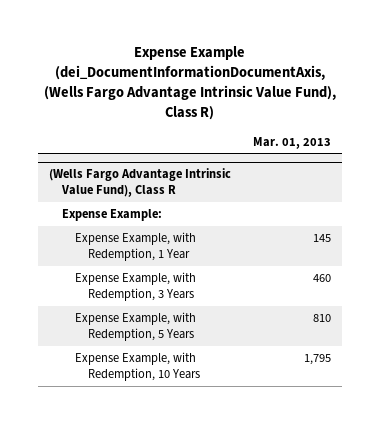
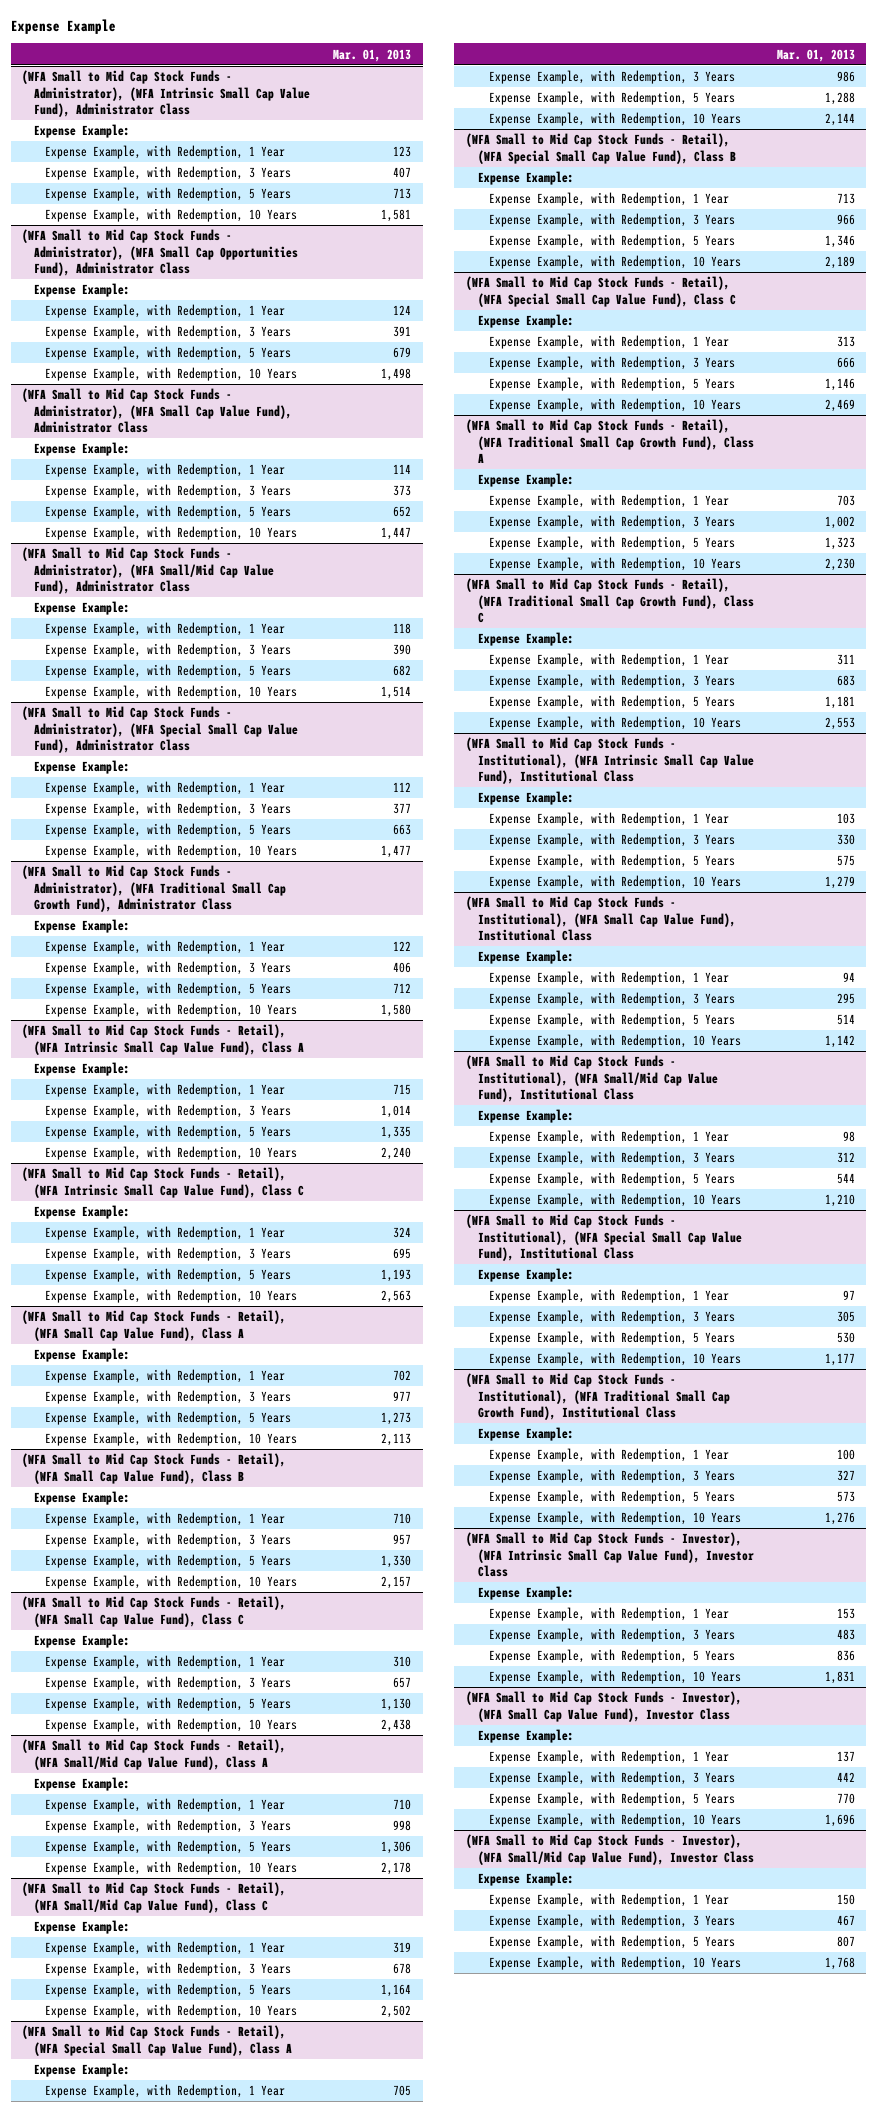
[43,46,336,120] Expense Example (dei_DocumentInformationDocumentAxis, (Wells Fargo Advantage Intrinsic Value Fund), Class R) -> [10,18,116,34] Expense Example
[48,168,231,198] (Wells Fargo Advantage Intrinsic Value Fund), Class R -> none
none -> [22,70,310,117] (WFA Small to Mid Cap Stock Funds - Administrator), (WFA Intrinsic Small Cap Value Fund), Administrator Class
[312,234,331,243] 145 -> [392,146,411,158] 123
[312,274,331,283] 460 -> [392,167,411,179] 407
[312,314,331,323] 810 -> [392,188,411,200] 713
[303,354,331,366] 1,795 -> [380,209,411,223] 1,581
none -> [22,229,298,276] (WFA Small to Mid Cap Stock Funds - Administrator), (WFA Small Cap Opportunities Fund), Administrator Class
none -> [33,283,130,298] Expense Example:
none -> [45,304,286,319] Expense Example, with Redemption, 1 Year
none -> [45,325,292,340] Expense Example, with Redemption, 3 Years
none -> [45,346,292,361] Expense Example, with Redemption, 5 Years
none -> [45,367,298,382] Expense Example, with Redemption, 10 Years
none -> [22,388,292,433] (WFA Small to Mid Cap Stock Funds - Administrator), (WFA Small Cap Value Fund), Administrator Class
none -> [33,442,130,457] Expense Example:
none -> [45,463,286,478] Expense Example, with Redemption, 1 Year
none -> [45,484,292,499] Expense Example, with Redemption, 3 Years
none -> [45,505,292,520] Expense Example, with Redemption, 5 Years
none -> [45,526,298,541] Expense Example, with Redemption, 10 Years
none -> [22,547,274,594] (WFA Small to Mid Cap Stock Funds - Administrator), (WFA Small/Mid Cap Value Fund), Administrator Class
none -> [33,601,130,616] Expense Example:
none -> [45,622,286,637] Expense Example, with Redemption, 1 Year
none -> [45,643,292,658] Expense Example, with Redemption, 3 Years
none -> [45,664,292,679] Expense Example, with Redemption, 5 Years
none -> [45,685,298,700] Expense Example, with Redemption, 10 Years
none -> [22,706,298,753] (WFA Small to Mid Cap Stock Funds - Administrator), (WFA Special Small Cap Value Fund), Administrator Class
none -> [33,760,130,775] Expense Example:
none -> [45,781,286,796] Expense Example, with Redemption, 1 Year
none -> [45,802,292,817] Expense Example, with Redemption, 3 Years
none -> [45,823,292,838] Expense Example, with Redemption, 5 Years
none -> [45,844,298,859] Expense Example, with Redemption, 10 Years
none -> [22,865,286,912] (WFA Small to Mid Cap Stock Funds - Administrator), (WFA Traditional Small Cap Growth Fund), Administrator Class
none -> [33,919,130,934] Expense Example:
none -> [45,940,286,955] Expense Example, with Redemption, 1 Year
none -> [45,961,292,976] Expense Example, with Redemption, 3 Years
none -> [45,982,292,997] Expense Example, with Redemption, 5 Years
none -> [45,1003,298,1018] Expense Example, with Redemption, 10 Years
none -> [22,1024,304,1055] (WFA Small to Mid Cap Stock Funds - Retail), (WFA Intrinsic Small Cap Value Fund), Class A
none -> [33,1062,130,1077] Expense Example:
none -> [45,1083,286,1098] Expense Example, with Redemption, 1 Year
none -> [45,1104,292,1119] Expense Example, with Redemption, 3 Years
none -> [45,1125,292,1140] Expense Example, with Redemption, 5 Years
none -> [45,1146,298,1161] Expense Example, with Redemption, 10 Years
none -> [22,1167,304,1198] (WFA Small to Mid Cap Stock Funds - Retail), (WFA Intrinsic Small Cap Value Fund), Class C
none -> [33,1205,130,1220] Expense Example:
none -> [45,1226,286,1241] Expense Example, with Redemption, 1 Year
none -> [45,1247,292,1262] Expense Example, with Redemption, 3 Years
none -> [45,1268,292,1283] Expense Example, with Redemption, 5 Years
none -> [45,1289,298,1304] Expense Example, with Redemption, 10 Years
none -> [22,1310,287,1341] (WFA Small to Mid Cap Stock Funds - Retail), (WFA Small Cap Value Fund), Class A
none -> [33,1348,130,1363] Expense Example:
none -> [45,1369,286,1384] Expense Example, with Redemption, 1 Year
none -> [45,1390,292,1405] Expense Example, with Redemption, 3 Years
none -> [45,1411,292,1426] Expense Example, with Redemption, 5 Years
none -> [45,1432,298,1447] Expense Example, with Redemption, 10 Years
none -> [22,1453,287,1484] (WFA Small to Mid Cap Stock Funds - Retail), (WFA Small Cap Value Fund), Class B
none -> [33,1491,130,1506] Expense Example:
none -> [45,1512,286,1527] Expense Example, with Redemption, 1 Year
none -> [45,1533,292,1548] Expense Example, with Redemption, 3 Years
none -> [45,1554,292,1569] Expense Example, with Redemption, 5 Years
none -> [45,1575,298,1590] Expense Example, with Redemption, 10 Years
none -> [22,1596,287,1627] (WFA Small to Mid Cap Stock Funds - Retail), (WFA Small Cap Value Fund), Class C
none -> [33,1634,130,1649] Expense Example:
none -> [45,1655,286,1670] Expense Example, with Redemption, 1 Year
none -> [45,1676,292,1691] Expense Example, with Redemption, 3 Years
none -> [45,1697,292,1712] Expense Example, with Redemption, 5 Years
none -> [45,1718,298,1733] Expense Example, with Redemption, 10 Years
none -> [22,1739,287,1770] (WFA Small to Mid Cap Stock Funds - Retail), (WFA Small/Mid Cap Value Fund), Class A
none -> [33,1777,130,1792] Expense Example:
none -> [45,1798,286,1813] Expense Example, with Redemption, 1 Year
none -> [45,1819,292,1834] Expense Example, with Redemption, 3 Years
none -> [45,1840,292,1855] Expense Example, with Redemption, 5 Years
none -> [45,1861,298,1876] Expense Example, with Redemption, 10 Years
none -> [22,1882,287,1913] (WFA Small to Mid Cap Stock Funds - Retail), (WFA Small/Mid Cap Value Fund), Class C
none -> [33,1920,130,1935] Expense Example:
none -> [45,1941,286,1956] Expense Example, with Redemption, 1 Year
none -> [45,1962,292,1977] Expense Example, with Redemption, 3 Years
none -> [45,1983,292,1998] Expense Example, with Redemption, 5 Years
none -> [45,2004,298,2019] Expense Example, with Redemption, 10 Years
none -> [22,2025,292,2056] (WFA Small to Mid Cap Stock Funds - Retail), (WFA Special Small Cap Value Fund), Class A
none -> [33,2063,130,2078] Expense Example:
none -> [45,2084,286,2099] Expense Example, with Redemption, 1 Year
none -> [489,70,736,85] Expense Example, with Redemption, 3 Years
none -> [489,91,736,106] Expense Example, with Redemption, 5 Years
none -> [489,112,742,127] Expense Example, with Redemption, 10 Years
none -> [465,133,736,164] (WFA Small to Mid Cap Stock Funds - Retail), (WFA Special Small Cap Value Fund), Class B
none -> [477,171,574,186] Expense Example:
none -> [489,192,730,207] Expense Example, with Redemption, 1 Year
none -> [489,213,736,228] Expense Example, with Redemption, 3 Years
none -> [489,234,736,249] Expense Example, with Redemption, 5 Years
none -> [489,255,742,270] Expense Example, with Redemption, 10 Years
none -> [465,276,736,307] (WFA Small to Mid Cap Stock Funds - Retail), (WFA Special Small Cap Value Fund), Class C
none -> [477,314,574,329] Expense Example:
none -> [489,335,730,350] Expense Example, with Redemption, 1 Year
none -> [489,356,736,371] Expense Example, with Redemption, 3 Years
none -> [489,377,736,392] Expense Example, with Redemption, 5 Years
none -> [489,398,742,413] Expense Example, with Redemption, 10 Years
none -> [465,419,754,463] (WFA Small to Mid Cap Stock Funds - Retail), (WFA Traditional Small Cap Growth Fund), Class A
none -> [477,473,574,488] Expense Example:
none -> [489,494,730,509] Expense Example, with Redemption, 1 Year
none -> [489,515,736,530] Expense Example, with Redemption, 3 Years
none -> [489,536,736,551] Expense Example, with Redemption, 5 Years
none -> [489,557,742,572] Expense Example, with Redemption, 10 Years
none -> [465,578,754,623] (WFA Small to Mid Cap Stock Funds - Retail), (WFA Traditional Small Cap Growth Fund), Class C
none -> [477,632,574,647] Expense Example:
none -> [489,653,730,668] Expense Example, with Redemption, 1 Year
none -> [489,674,736,689] Expense Example, with Redemption, 3 Years
none -> [489,695,736,710] Expense Example, with Redemption, 5 Years
none -> [489,716,742,731] Expense Example, with Redemption, 10 Years
none -> [465,737,754,784] (WFA Small to Mid Cap Stock Funds - Institutional), (WFA Intrinsic Small Cap Value Fund), Institutional Class
none -> [477,791,574,806] Expense Example:
none -> [489,812,730,827] Expense Example, with Redemption, 1 Year
none -> [489,833,736,848] Expense Example, with Redemption, 3 Years
none -> [489,854,736,869] Expense Example, with Redemption, 5 Years
none -> [489,875,742,890] Expense Example, with Redemption, 10 Years
none -> [465,896,736,941] (WFA Small to Mid Cap Stock Funds - Institutional), (WFA Small Cap Value Fund), Institutional Class
none -> [477,950,574,965] Expense Example:
none -> [489,971,730,986] Expense Example, with Redemption, 1 Year
none -> [489,992,736,1007] Expense Example, with Redemption, 3 Years
none -> [489,1013,736,1028] Expense Example, with Redemption, 5 Years
none -> [489,1034,742,1049] Expense Example, with Redemption, 10 Years
none -> [465,1055,718,1102] (WFA Small to Mid Cap Stock Funds - Institutional), (WFA Small/Mid Cap Value Fund), Institutional Class
none -> [477,1109,574,1124] Expense Example:
none -> [489,1130,730,1145] Expense Example, with Redemption, 1 Year
none -> [489,1151,736,1166] Expense Example, with Redemption, 3 Years
none -> [489,1172,736,1187] Expense Example, with Redemption, 5 Years
none -> [489,1193,742,1208] Expense Example, with Redemption, 10 Years
none -> [465,1214,742,1261] (WFA Small to Mid Cap Stock Funds - Institutional), (WFA Special Small Cap Value Fund), Institutional Class
none -> [477,1268,574,1283] Expense Example:
none -> [489,1289,730,1304] Expense Example, with Redemption, 1 Year
none -> [489,1310,736,1325] Expense Example, with Redemption, 3 Years
none -> [489,1331,736,1346] Expense Example, with Redemption, 5 Years
none -> [489,1352,742,1367] Expense Example, with Redemption, 10 Years
none -> [465,1373,730,1420] (WFA Small to Mid Cap Stock Funds - Institutional), (WFA Traditional Small Cap Growth Fund), Institutional Class
none -> [477,1427,574,1442] Expense Example:
none -> [489,1448,730,1463] Expense Example, with Redemption, 1 Year
none -> [489,1469,736,1484] Expense Example, with Redemption, 3 Years
none -> [489,1490,736,1505] Expense Example, with Redemption, 5 Years
none -> [489,1511,742,1526] Expense Example, with Redemption, 10 Years
none -> [465,1532,754,1577] (WFA Small to Mid Cap Stock Funds - Investor), (WFA Intrinsic Small Cap Value Fund), Investor Class
none -> [477,1586,574,1601] Expense Example:
none -> [489,1607,730,1622] Expense Example, with Redemption, 1 Year
none -> [489,1628,736,1643] Expense Example, with Redemption, 3 Years
none -> [489,1649,736,1664] Expense Example, with Redemption, 5 Years
none -> [489,1670,742,1685] Expense Example, with Redemption, 10 Years
none -> [465,1691,742,1722] (WFA Small to Mid Cap Stock Funds - Investor), (WFA Small Cap Value Fund), Investor Class
none -> [477,1729,574,1744] Expense Example:
none -> [489,1750,730,1765] Expense Example, with Redemption, 1 Year
none -> [489,1771,736,1786] Expense Example, with Redemption, 3 Years
none -> [489,1792,736,1807] Expense Example, with Redemption, 5 Years
none -> [489,1813,742,1828] Expense Example, with Redemption, 10 Years
none -> [465,1834,754,1865] (WFA Small to Mid Cap Stock Funds - Investor), (WFA Small/Mid Cap Value Fund), Investor Class
none -> [477,1872,574,1887] Expense Example:
none -> [489,1893,730,1908] Expense Example, with Redemption, 1 Year
none -> [489,1914,736,1929] Expense Example, with Redemption, 3 Years
none -> [489,1935,736,1950] Expense Example, with Redemption, 5 Years
none -> [489,1956,742,1971] Expense Example, with Redemption, 10 Years

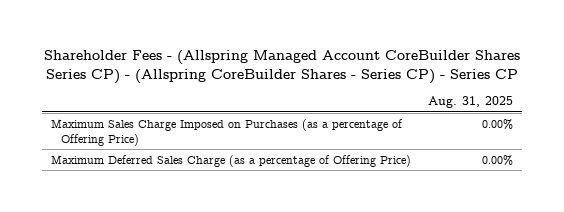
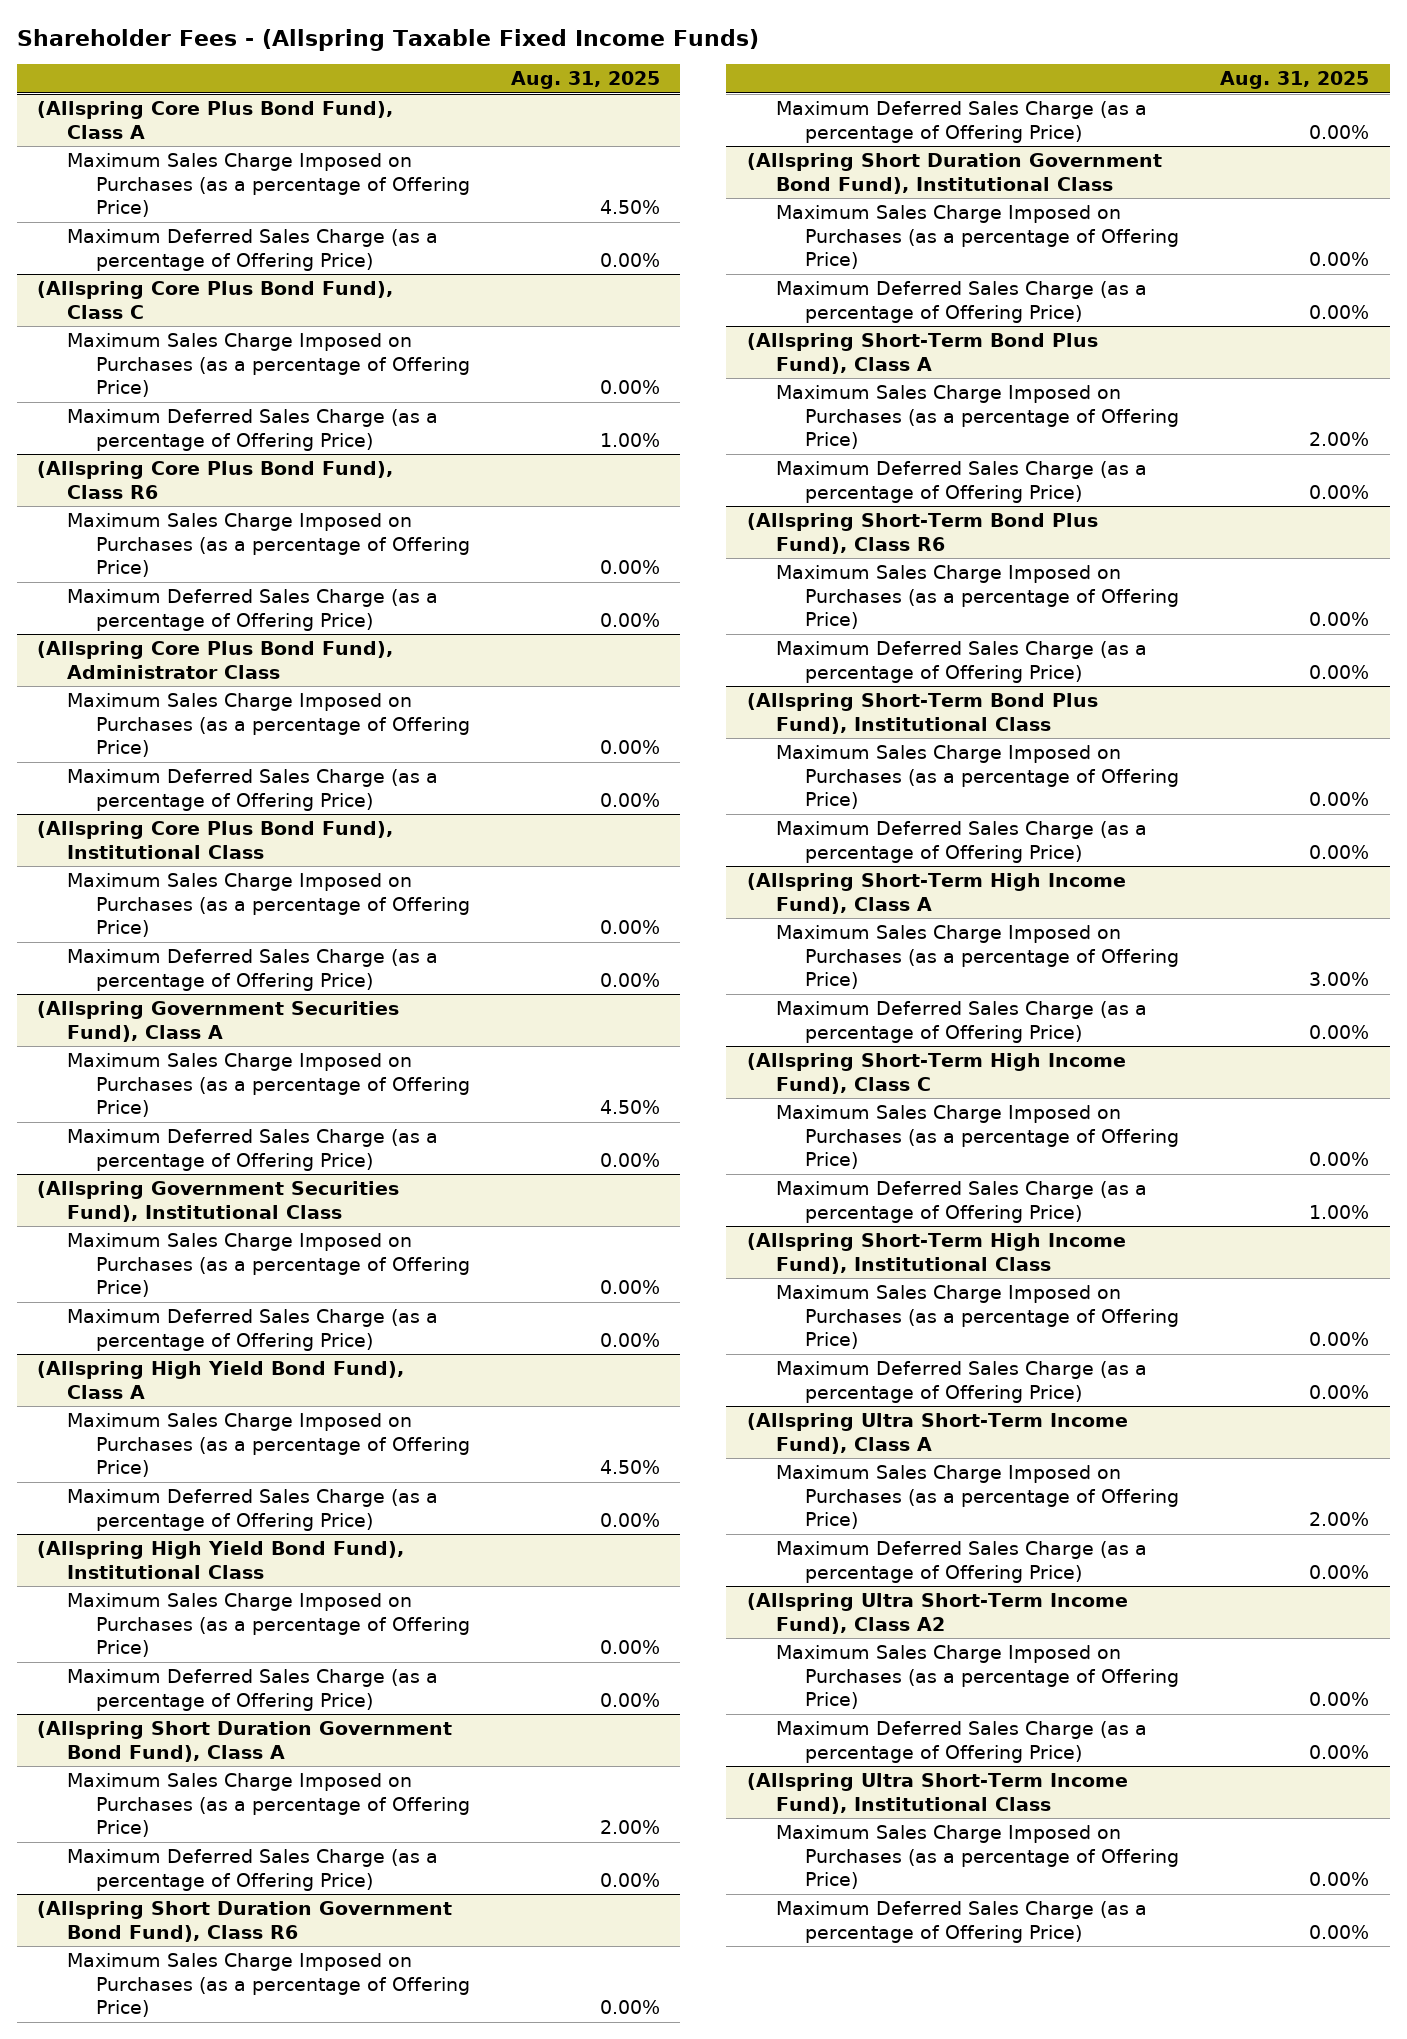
[43,50,520,84] Shareholder Fees - (Allspring Managed Account CoreBuilder Shares Series CP) - (Allspring CoreBuilder Shares - Series CP) - Series CP -> [17,28,760,51] Shareholder Fees - (Allspring Taxable Fixed Income Funds)
none -> [37,100,394,139] (Allspring Core Plus Bond Fund), Class A
none -> [66,152,470,218] Maximum Sales Charge Imposed on Purchases (as a percentage of Offering Price)
none -> [66,228,438,271] Maximum Deferred Sales Charge (as a percentage of Offering Price)
none -> [37,280,394,319] (Allspring Core Plus Bond Fund), Class C
none -> [66,408,438,451] Maximum Deferred Sales Charge (as a percentage of Offering Price)
none -> [37,460,394,499] (Allspring Core Plus Bond Fund), Class R6
none -> [66,512,470,578] Maximum Sales Charge Imposed on Purchases (as a percentage of Offering Price)
none -> [37,640,394,679] (Allspring Core Plus Bond Fund), Administrator Class
none -> [66,692,470,758] Maximum Sales Charge Imposed on Purchases (as a percentage of Offering Price)
none -> [66,768,438,811] Maximum Deferred Sales Charge (as a percentage of Offering Price)
none -> [37,820,394,859] (Allspring Core Plus Bond Fund), Institutional Class
none -> [66,872,470,938] Maximum Sales Charge Imposed on Purchases (as a percentage of Offering Price)
none -> [66,948,438,991] Maximum Deferred Sales Charge (as a percentage of Offering Price)
none -> [37,1000,400,1042] (Allspring Government Securities Fund), Class A
none -> [66,1052,470,1118] Maximum Sales Charge Imposed on Purchases (as a percentage of Offering Price)
none -> [66,1128,438,1171] Maximum Deferred Sales Charge (as a percentage of Offering Price)
none -> [37,1180,400,1222] (Allspring Government Securities Fund), Institutional Class
none -> [66,1232,470,1298] Maximum Sales Charge Imposed on Purchases (as a percentage of Offering Price)
none -> [66,1308,438,1351] Maximum Deferred Sales Charge (as a percentage of Offering Price)
none -> [37,1360,405,1399] (Allspring High Yield Bond Fund), Class A
none -> [66,1412,470,1478] Maximum Sales Charge Imposed on Purchases (as a percentage of Offering Price)
none -> [66,1488,438,1531] Maximum Deferred Sales Charge (as a percentage of Offering Price)
none -> [37,1540,405,1579] (Allspring High Yield Bond Fund), Institutional Class
none -> [66,1592,470,1658] Maximum Sales Charge Imposed on Purchases (as a percentage of Offering Price)
none -> [66,1668,438,1711] Maximum Deferred Sales Charge (as a percentage of Offering Price)
none -> [37,1720,453,1762] (Allspring Short Duration Government Bond Fund), Class A
none -> [66,1772,470,1838] Maximum Sales Charge Imposed on Purchases (as a percentage of Offering Price)
none -> [66,1848,438,1891] Maximum Deferred Sales Charge (as a percentage of Offering Price)
none -> [37,1900,453,1942] (Allspring Short Duration Government Bond Fund), Class R6
none -> [66,1952,470,2018] Maximum Sales Charge Imposed on Purchases (as a percentage of Offering Price)
none -> [776,100,1148,143] Maximum Deferred Sales Charge (as a percentage of Offering Price)
none -> [746,152,1162,194] (Allspring Short Duration Government Bond Fund), Institutional Class
none -> [776,204,1180,270] Maximum Sales Charge Imposed on Purchases (as a percentage of Offering Price)
none -> [776,280,1148,323] Maximum Deferred Sales Charge (as a percentage of Offering Price)
none -> [746,332,1098,374] (Allspring Short-Term Bond Plus Fund), Class A
none -> [776,384,1180,450] Maximum Sales Charge Imposed on Purchases (as a percentage of Offering Price)
none -> [776,460,1148,503] Maximum Deferred Sales Charge (as a percentage of Offering Price)
none -> [746,512,1098,554] (Allspring Short-Term Bond Plus Fund), Class R6
none -> [776,564,1180,630] Maximum Sales Charge Imposed on Purchases (as a percentage of Offering Price)
none -> [776,640,1148,683] Maximum Deferred Sales Charge (as a percentage of Offering Price)
none -> [746,692,1098,734] (Allspring Short-Term Bond Plus Fund), Institutional Class
none -> [776,744,1180,810] Maximum Sales Charge Imposed on Purchases (as a percentage of Offering Price)
none -> [776,820,1148,863] Maximum Deferred Sales Charge (as a percentage of Offering Price)
none -> [746,872,1126,914] (Allspring Short-Term High Income Fund), Class A
none -> [776,924,1180,990] Maximum Sales Charge Imposed on Purchases (as a percentage of Offering Price)
none -> [776,1000,1148,1043] Maximum Deferred Sales Charge (as a percentage of Offering Price)
none -> [746,1052,1126,1094] (Allspring Short-Term High Income Fund), Class C
none -> [776,1104,1180,1170] Maximum Sales Charge Imposed on Purchases (as a percentage of Offering Price)
none -> [776,1180,1148,1223] Maximum Deferred Sales Charge (as a percentage of Offering Price)
none -> [746,1232,1126,1274] (Allspring Short-Term High Income Fund), Institutional Class
none -> [776,1284,1180,1350] Maximum Sales Charge Imposed on Purchases (as a percentage of Offering Price)
none -> [776,1360,1148,1403] Maximum Deferred Sales Charge (as a percentage of Offering Price)
none -> [746,1412,1128,1454] (Allspring Ultra Short-Term Income Fund), Class A
none -> [776,1464,1180,1530] Maximum Sales Charge Imposed on Purchases (as a percentage of Offering Price)
none -> [776,1540,1148,1583] Maximum Deferred Sales Charge (as a percentage of Offering Price)
none -> [746,1592,1128,1634] (Allspring Ultra Short-Term Income Fund), Class A2
none -> [776,1644,1180,1710] Maximum Sales Charge Imposed on Purchases (as a percentage of Offering Price)
none -> [776,1720,1148,1763] Maximum Deferred Sales Charge (as a percentage of Offering Price)
none -> [746,1772,1128,1814] (Allspring Ultra Short-Term Income Fund), Institutional Class
none -> [776,1824,1180,1890] Maximum Sales Charge Imposed on Purchases (as a percentage of Offering Price)
none -> [776,1900,1148,1943] Maximum Deferred Sales Charge (as a percentage of Offering Price)

